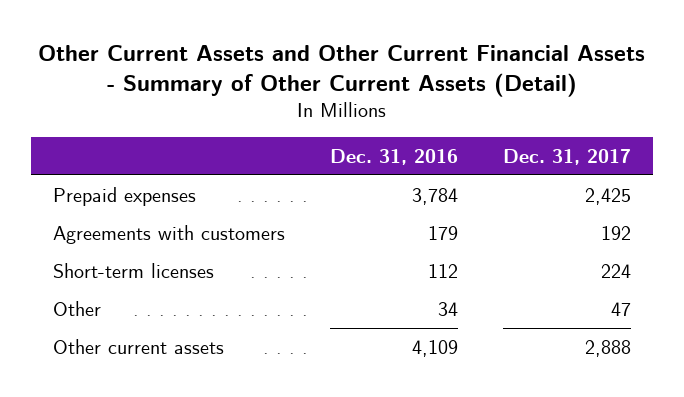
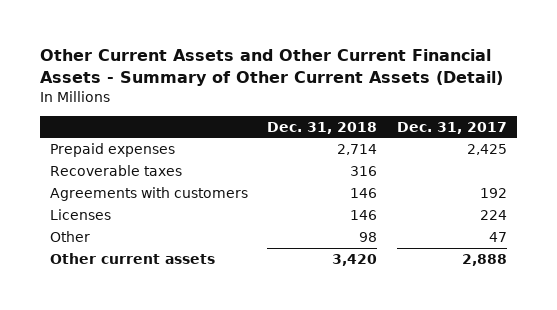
[329,148,458,165] Dec. 31, 2016 -> none
none -> [267,121,378,134] Dec. 31, 2018
none -> [49,164,182,176] Recoverable taxes
[53,263,215,279] Short-term licenses -> [49,208,111,220] Licenses

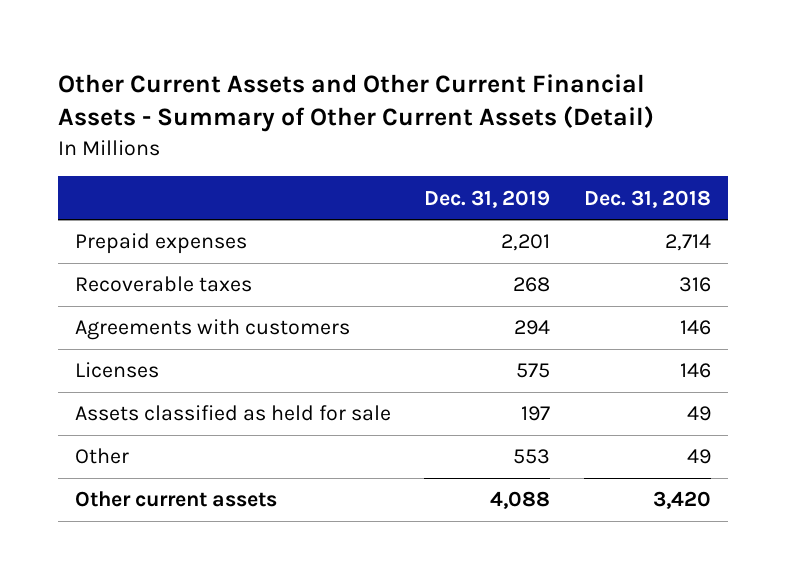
[397,121,508,134] Dec. 31, 2017 -> none
none -> [424,189,551,208] Dec. 31, 2019
none -> [74,405,391,422] Assets classified as held for sale
[359,231,378,242] 98 -> [687,449,712,465] 49

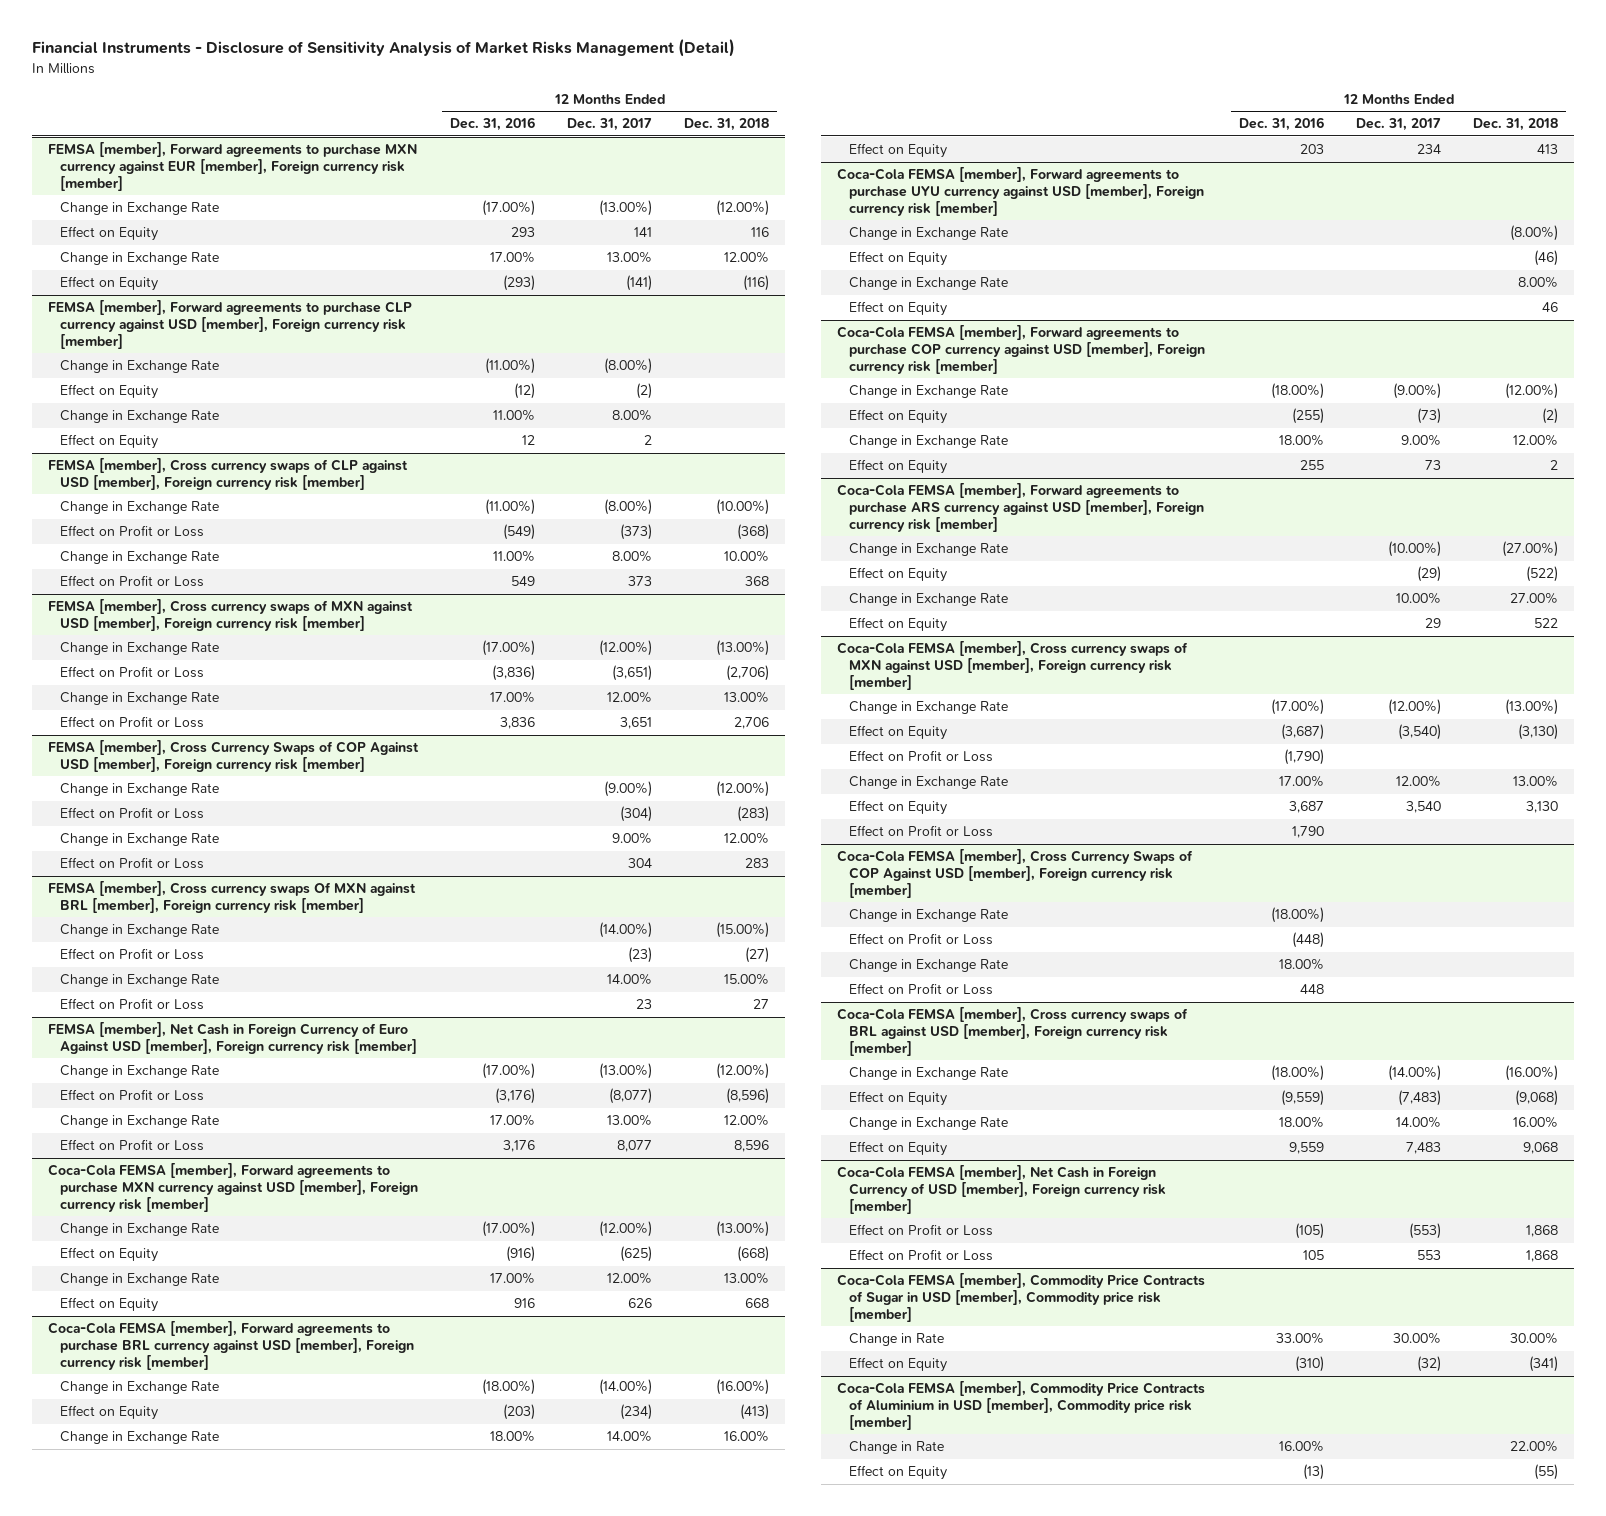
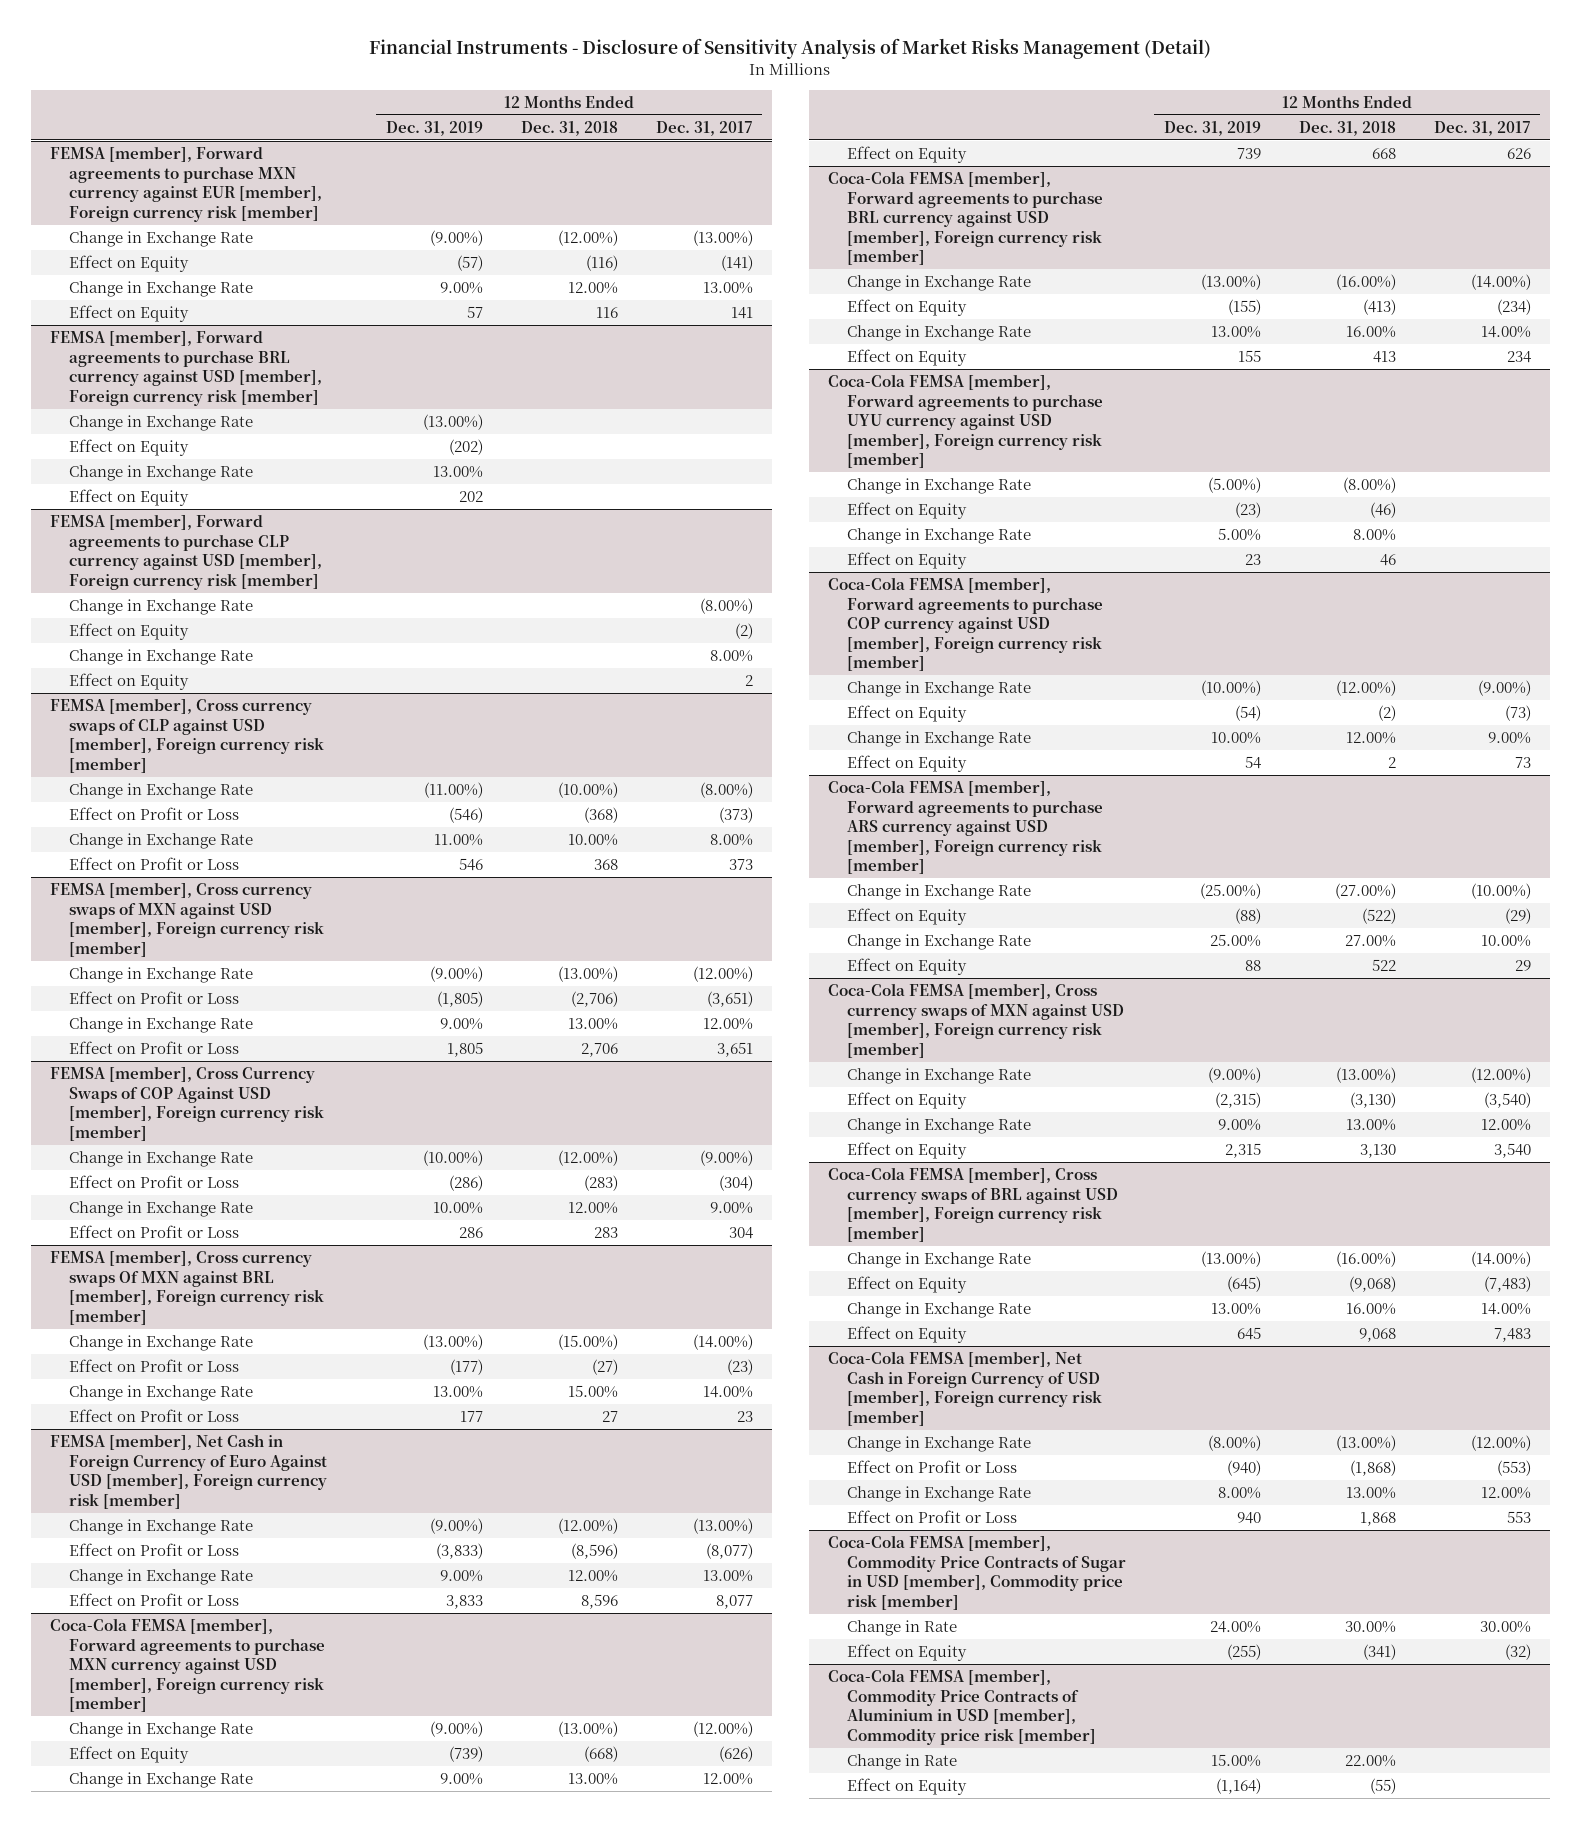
[450,117,536,132] Dec. 31, 2016 -> none
none -> [385,120,483,136] Dec. 31, 2019
[60,252,220,266] Change in Exchange Rate -> [68,280,253,297] Change in Exchange Rate
[60,226,159,242] Effect on Equity -> [68,304,189,322] Effect on Equity
none -> [50,330,322,406] FEMSA [member], Forward agreements to purchase BRL currency against USD [member], Foreign currency risk [member]
none -> [68,414,253,431] Change in Exchange Rate
none -> [68,438,189,456] Effect on Equity
none -> [68,464,253,481] Change in Exchange Rate
none -> [68,488,189,506] Effect on Equity
[620,1246,653,1263] (625) -> [718,1745,753,1762] (626)
[849,750,994,763] Effect on Profit or Loss -> none
[849,825,994,838] Effect on Profit or Loss -> none
[836,849,1193,898] Coca-Cola FEMSA [member], Cross Currency Swaps of COP Against USD [member], Foreign currency risk [member] -> none
[849,909,1009,923] Change in Exchange Rate -> none
[849,933,994,946] Effect on Profit or Loss -> none
[849,959,1009,973] Change in Exchange Rate -> none
[849,983,994,996] Effect on Profit or Loss -> none
none -> [846,1435,1031,1452] Change in Exchange Rate
[1526,1225,1559,1238] 1,868 -> [1349,1459,1396,1476] (1,868)
none -> [846,1485,1031,1502] Change in Exchange Rate

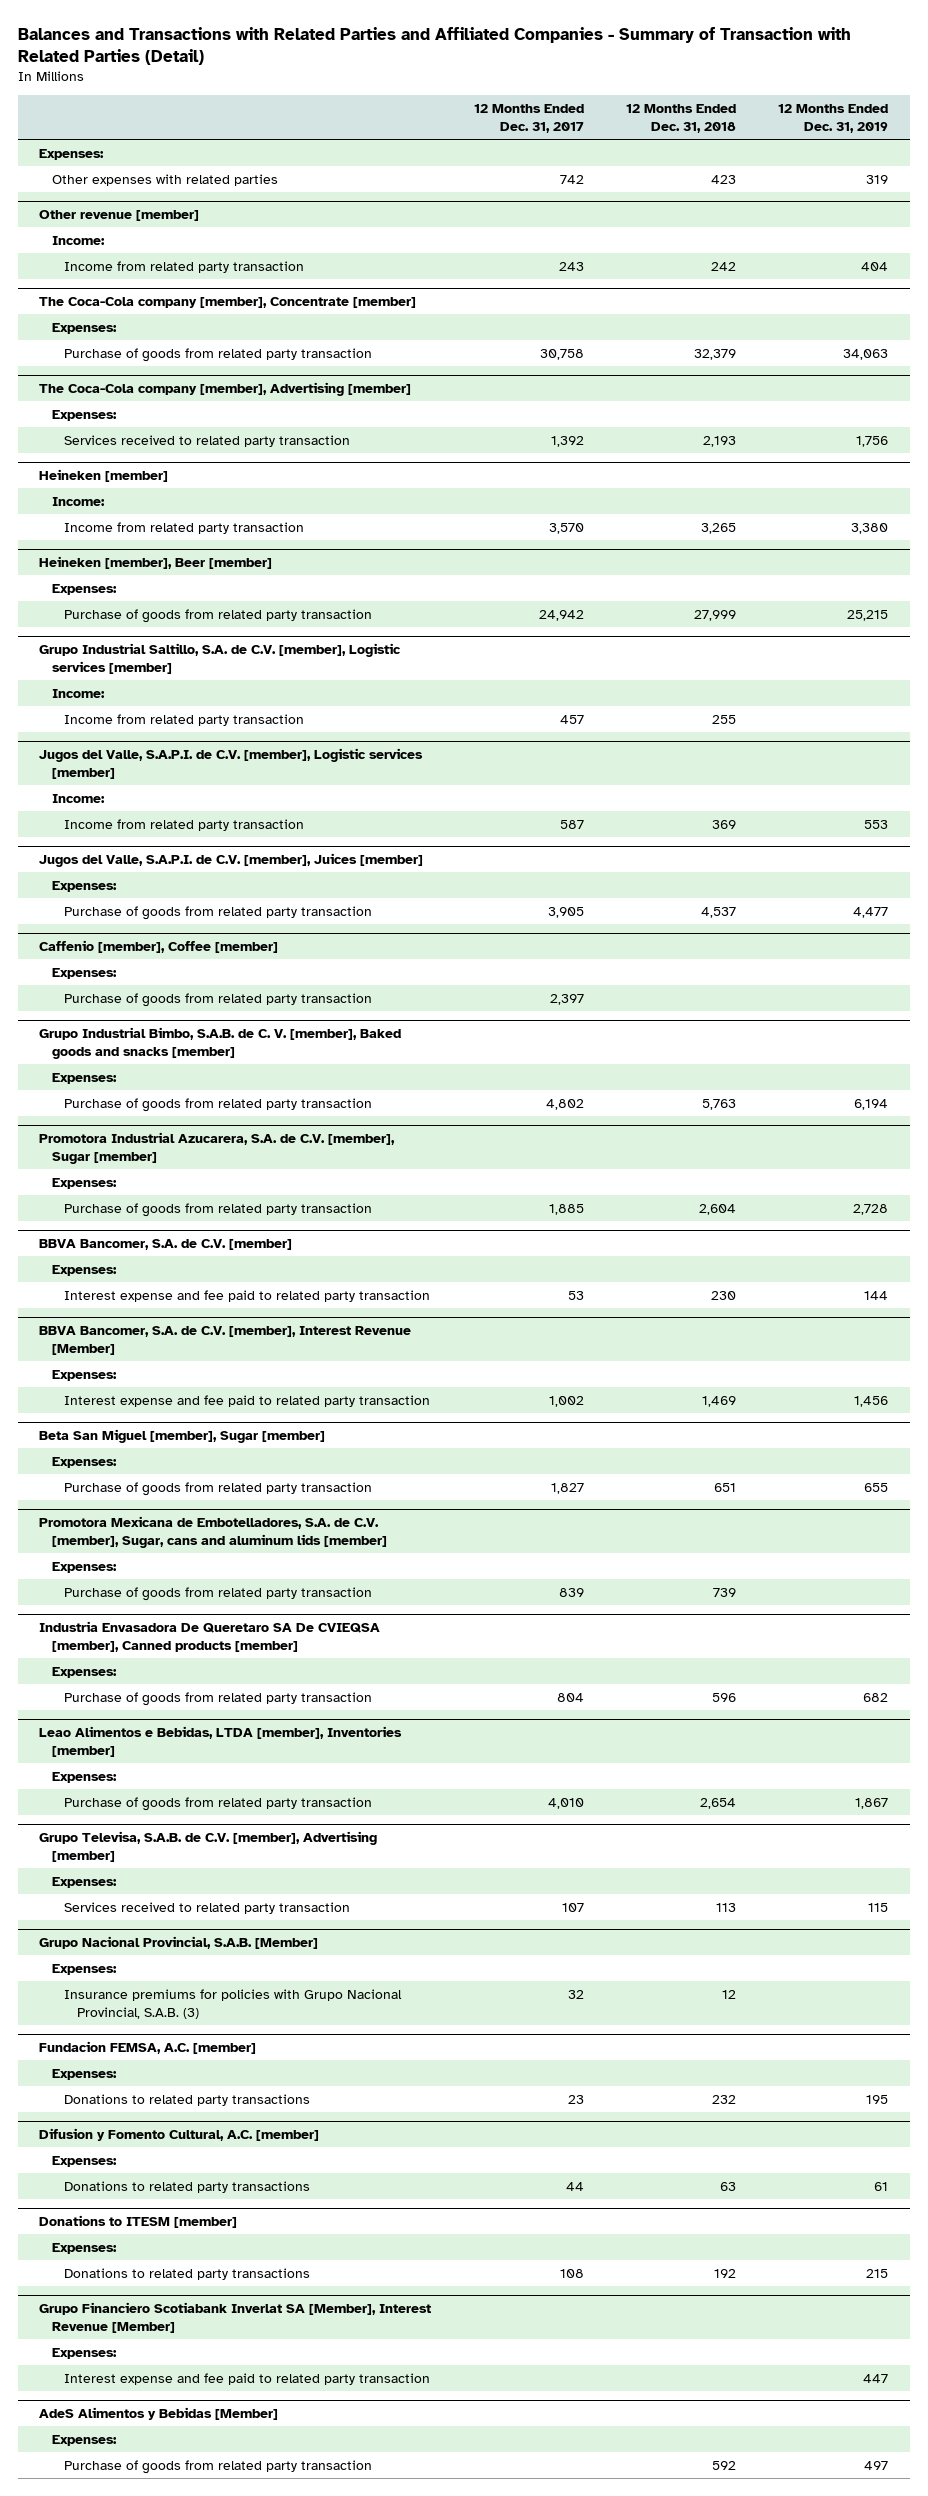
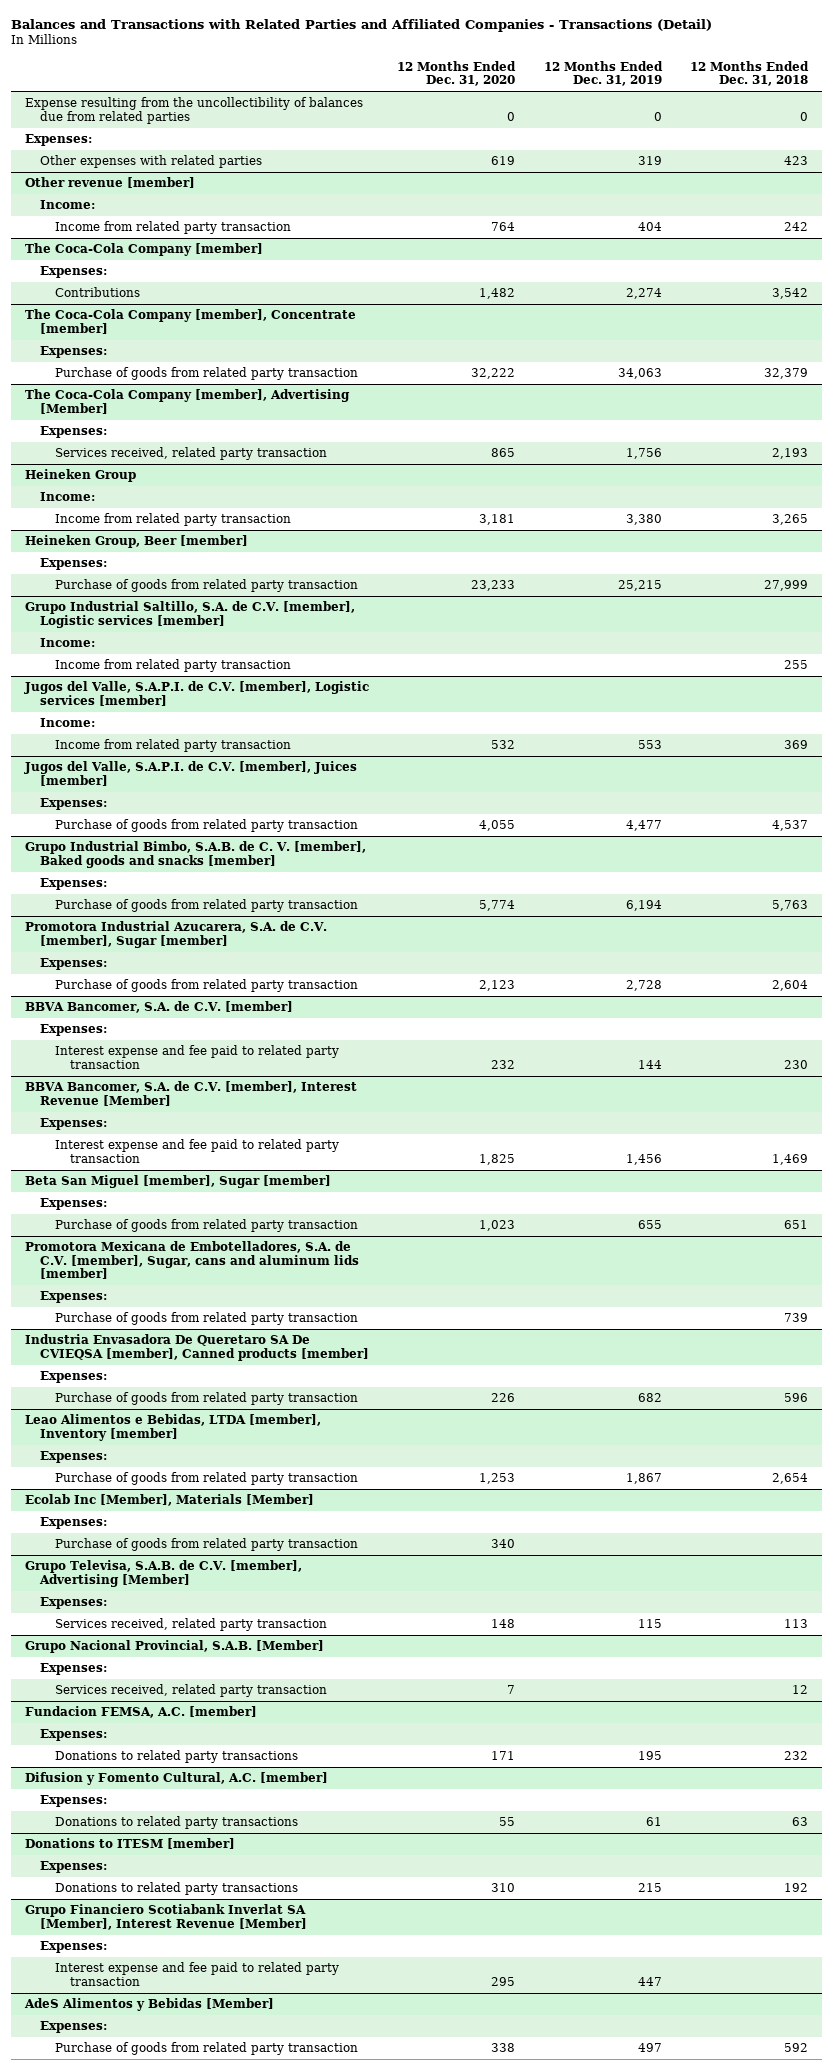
[17,26,851,65] Balances and Transactions with Related Parties and Affiliated Companies - Summary of Transaction with Related Parties (Detail) -> [10,18,712,32] Balances and Transactions with Related Parties and Affiliated Companies - Transactions (Detail)
[473,104,584,134] 12 Months Ended Dec. 31, 2017 -> none
none -> [397,60,517,87] 12 Months Ended Dec. 31, 2020
none -> [25,97,364,124] Expense resulting from the uncollectibility of balances due from related parties
[39,296,417,308] The Coca-Cola company [member], Concentrate [member] -> [25,243,264,257] The Coca-Cola Company [member]
none -> [54,287,140,298] Contributions
none -> [25,309,357,334] The Coca-Cola Company [member], Concentrate [member]
none -> [39,346,107,359] Expenses:
[39,381,412,396] The Coca-Cola company [member], Advertising [member] -> [25,389,351,414] The Coca-Cola Company [member], Advertising [Member]
[64,434,351,447] Services received to related party transaction -> [54,447,327,461] Services received, related party transaction
[39,468,169,482] Heineken [member] -> [25,469,137,483] Heineken Group
[39,555,273,569] Heineken [member], Beer [member] -> [25,535,249,549] Heineken Group, Beer [member]
[39,939,279,953] Caffenio [member], Coffee [member] -> none
[51,967,117,979] Expenses: -> none
[64,992,373,1007] Purchase of goods from related party transaction -> none
[39,1725,403,1757] Leao Alimentos e Bebidas, LTDA [member], Inventories [member] -> [25,1414,322,1441] Leao Alimentos e Bebidas, LTDA [member], Inventory [member]
[39,1830,378,1862] Grupo Televisa, S.A.B. de C.V. [member], Advertising [member] -> none
none -> [25,1494,315,1507] Ecolab Inc [Member], Materials [Member]
none -> [54,1538,358,1552] Purchase of goods from related party transaction
none -> [25,1560,303,1587] Grupo Televisa, S.A.B. de C.V. [member], Advertising [Member]
none -> [39,1597,107,1610] Expenses:
[64,1901,351,1914] Services received to related party transaction -> [54,1618,327,1632] Services received, related party transaction
[64,1988,403,2019] Insurance premiums for policies with Grupo Nacional Provincial, S.A.B. (3) -> none
none -> [54,1684,327,1698] Services received, related party transaction

